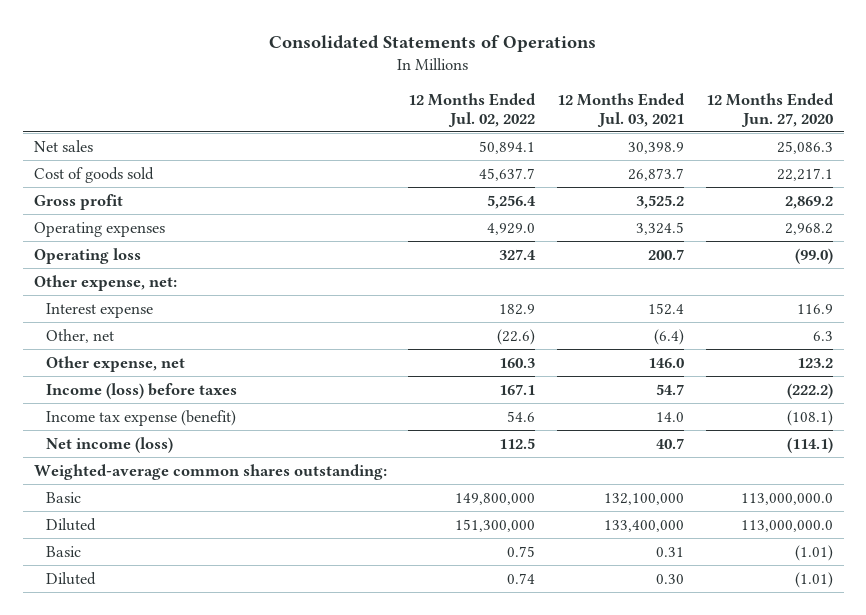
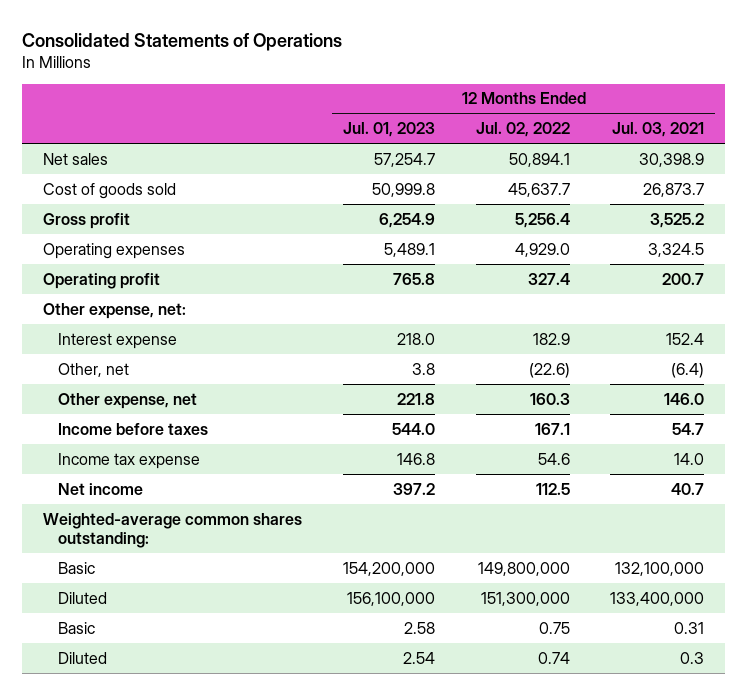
[705,92,834,127] 12 Months Ended Jun. 27, 2020 -> none
none -> [342,122,435,138] Jul. 01, 2023
[33,247,141,264] Operating loss -> [42,272,160,289] Operating profit
[46,382,238,399] Income (loss) before taxes -> [58,422,209,435] Income before taxes
[46,409,237,426] Income tax expense (benefit) -> [58,452,201,469] Income tax expense
[46,436,174,453] Net income (loss) -> [58,482,144,495] Net income
[656,573,685,584] 0.30 -> [680,651,705,664] 0.3

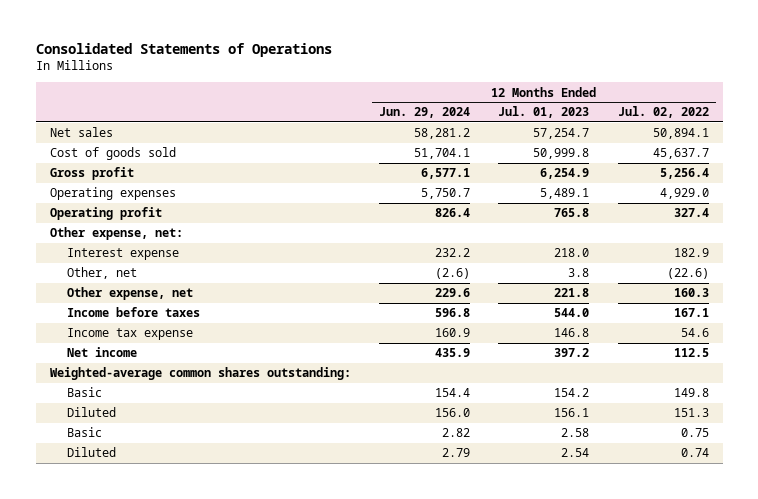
[612,122,705,138] Jul. 03, 2021 -> none
none -> [379,107,471,119] Jun. 29, 2024
[342,561,435,576] 154,200,000 -> [554,388,590,398] 154.2
[477,561,570,576] 149,800,000 -> [673,388,709,398] 149.8
[346,591,435,606] 156,100,000 -> [554,408,590,418] 156.1
[480,591,570,606] 151,300,000 -> [673,408,709,418] 151.3

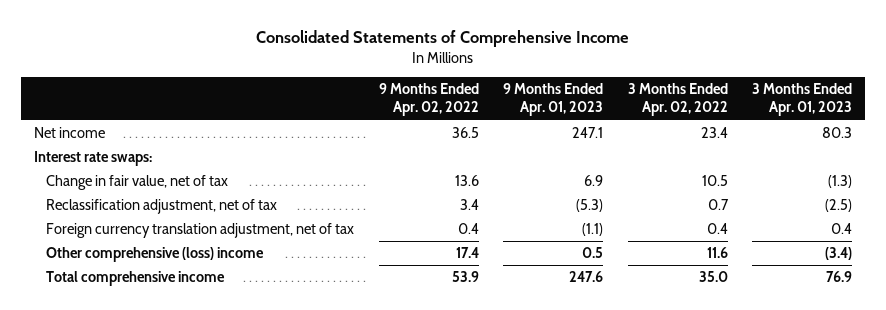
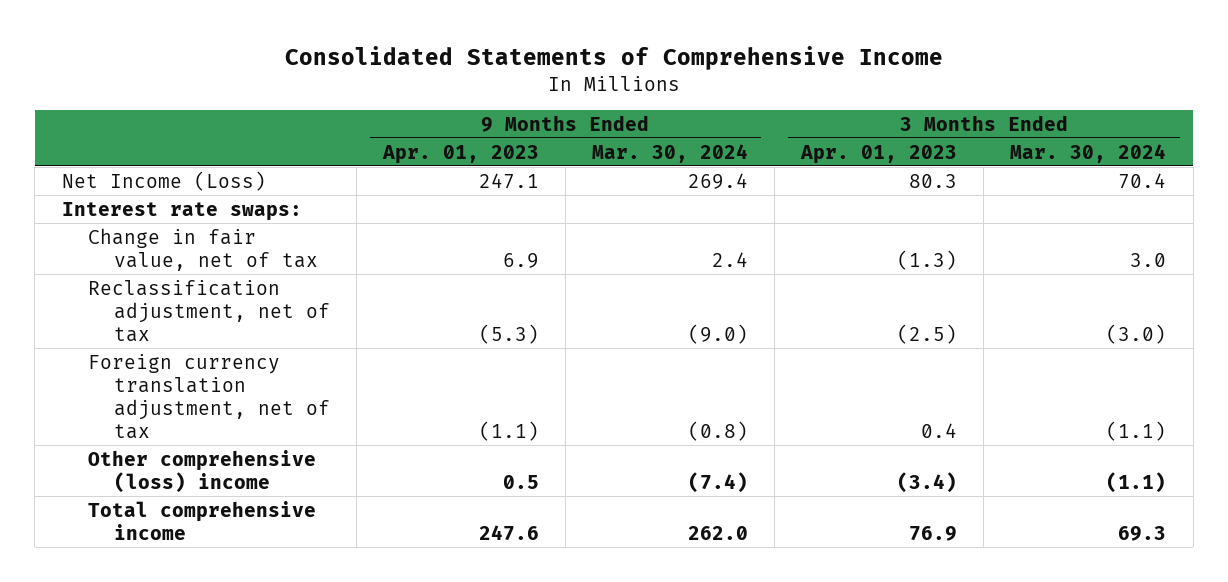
[378,83,479,117] 9 Months Ended Apr. 02, 2022 -> none
[627,83,728,117] 3 Months Ended Apr. 02, 2022 -> none
none -> [592,143,749,163] Mar. 30, 2024
none -> [1010,143,1167,163] Mar. 30, 2024
[33,127,105,139] Net income -> [61,170,266,191] Net Income (Loss)

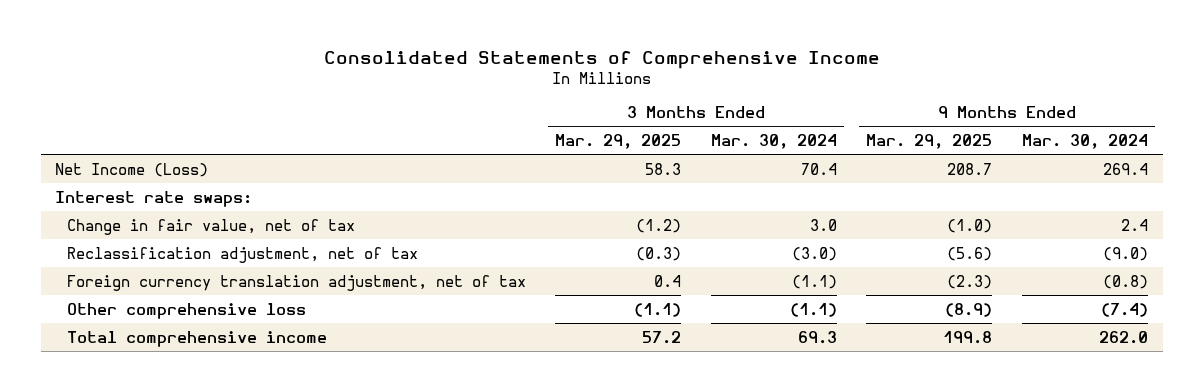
[381,144,539,164] Apr. 01, 2023 -> none
[800,144,958,164] Apr. 01, 2023 -> none
none -> [555,133,682,149] Mar. 29, 2025
none -> [866,133,993,149] Mar. 29, 2025
[87,449,316,493] Other comprehensive (loss) income -> [66,302,306,319] Other comprehensive loss

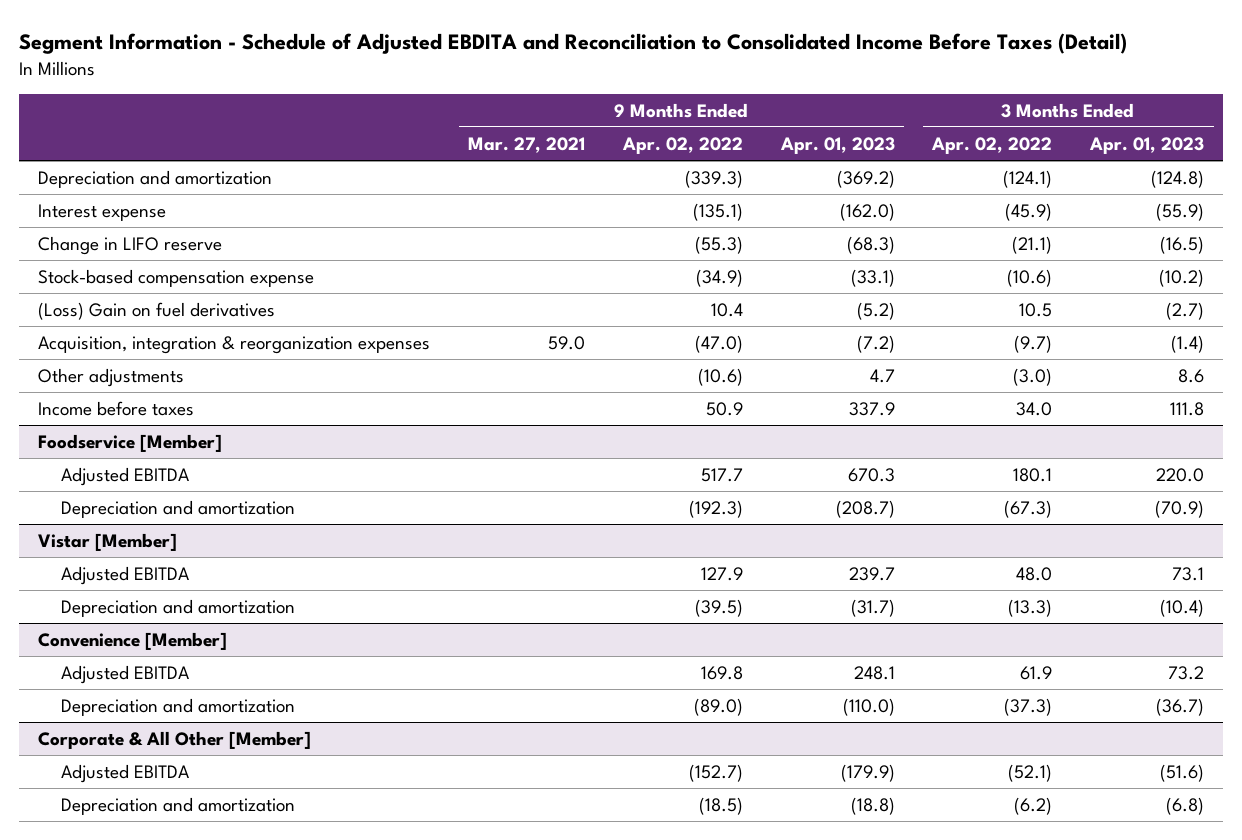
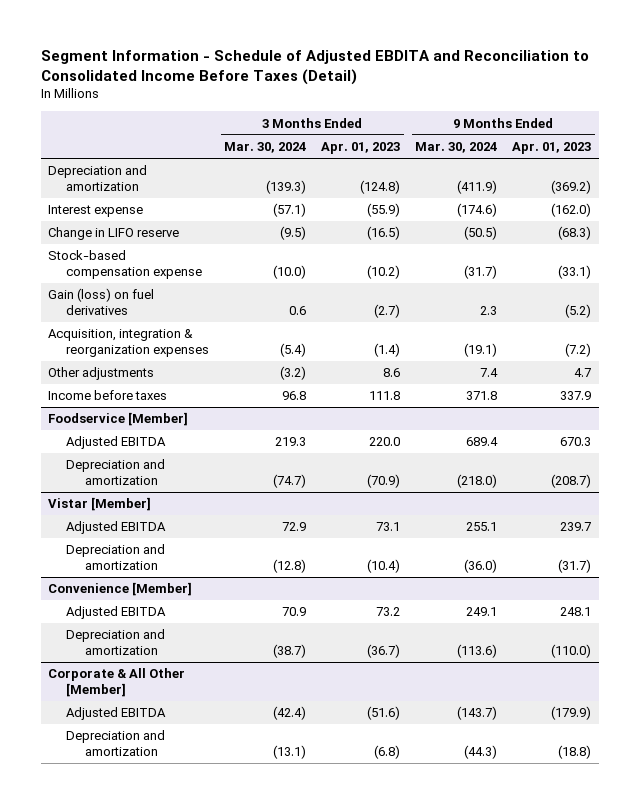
[467,136,585,153] Mar. 27, 2021 -> none
[621,136,743,154] Apr. 02, 2022 -> none
[931,136,1053,154] Apr. 02, 2022 -> none
none -> [224,142,307,154] Mar. 30, 2024
none -> [415,142,498,154] Mar. 30, 2024
[38,301,276,320] (Loss) Gain on fuel derivatives -> [48,288,155,316] Gain (loss) on fuel derivatives

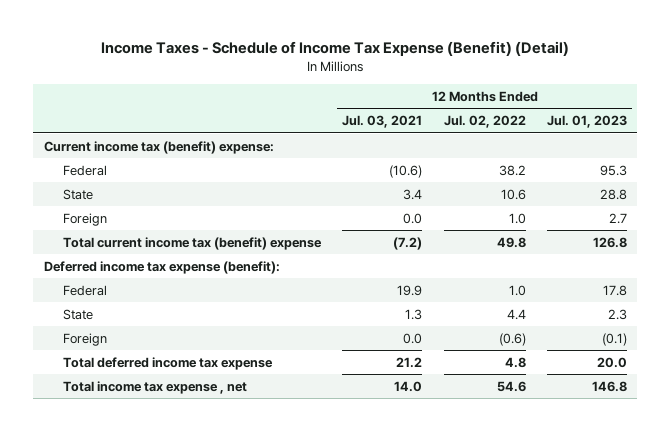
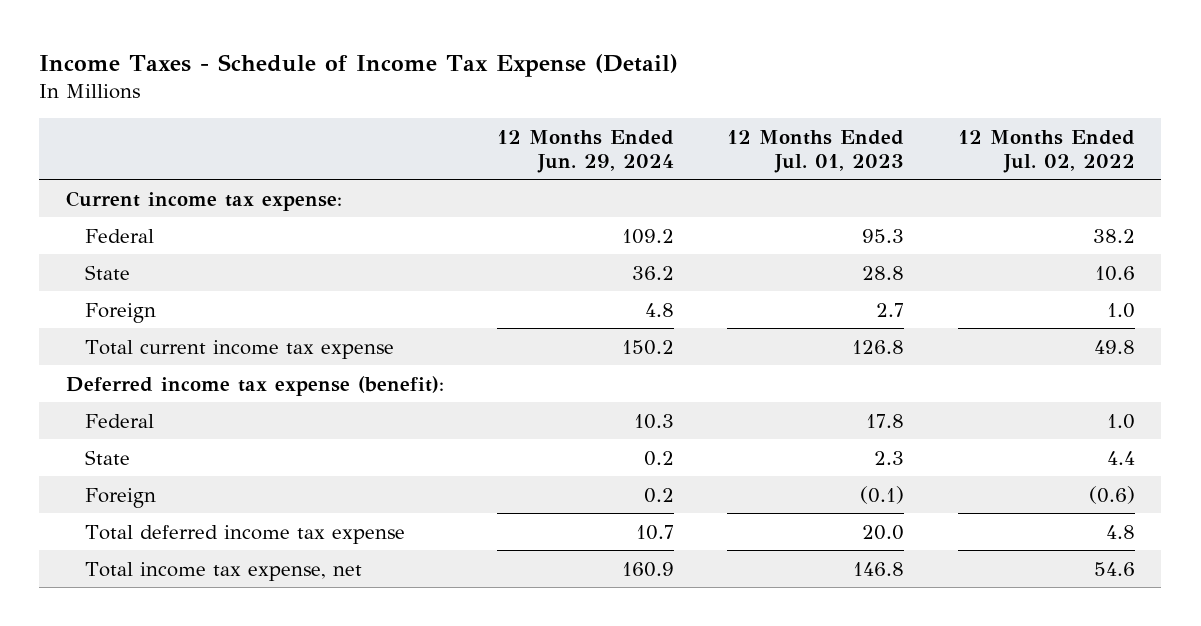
[101,41,570,57] Income Taxes - Schedule of Income Tax Expense (Benefit) (Detail) -> [39,53,679,77] Income Taxes - Schedule of Income Tax Expense (Detail)
[342,114,423,128] Jul. 03, 2021 -> none
none -> [497,129,675,173] 12 Months Ended Jun. 29, 2024
[43,140,274,154] Current income tax (benefit) expense: -> [65,190,342,211] Current income tax expense:
[63,236,323,250] Total current income tax (benefit) expense -> [84,339,394,359] Total current income tax expense
[63,380,248,394] Total income tax expense , net -> [84,561,362,581] Total income tax expense, net

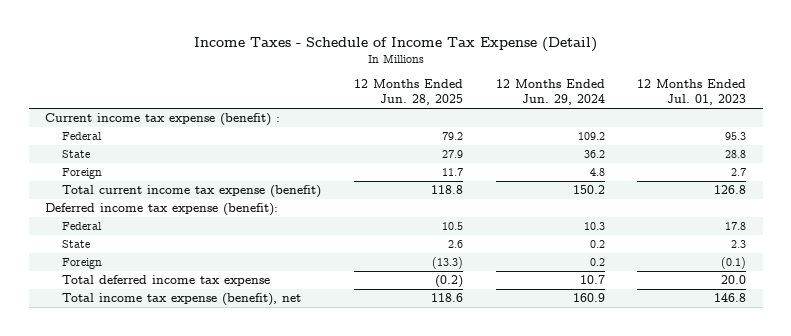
[957,129,1135,173] 12 Months Ended Jul. 02, 2022 -> none
none -> [354,78,464,106] 12 Months Ended Jun. 28, 2025
[65,190,342,211] Current income tax expense: -> [44,113,280,127] Current income tax expense (benefit) :
[84,339,394,359] Total current income tax expense -> [62,185,322,199] Total current income tax expense (benefit)
[84,561,362,581] Total income tax expense, net -> [62,293,302,307] Total income tax expense (benefit), net

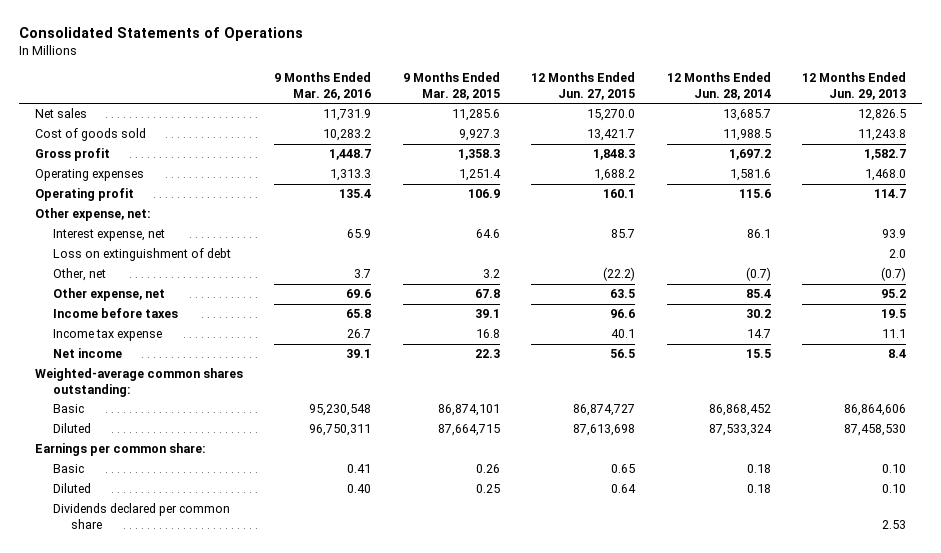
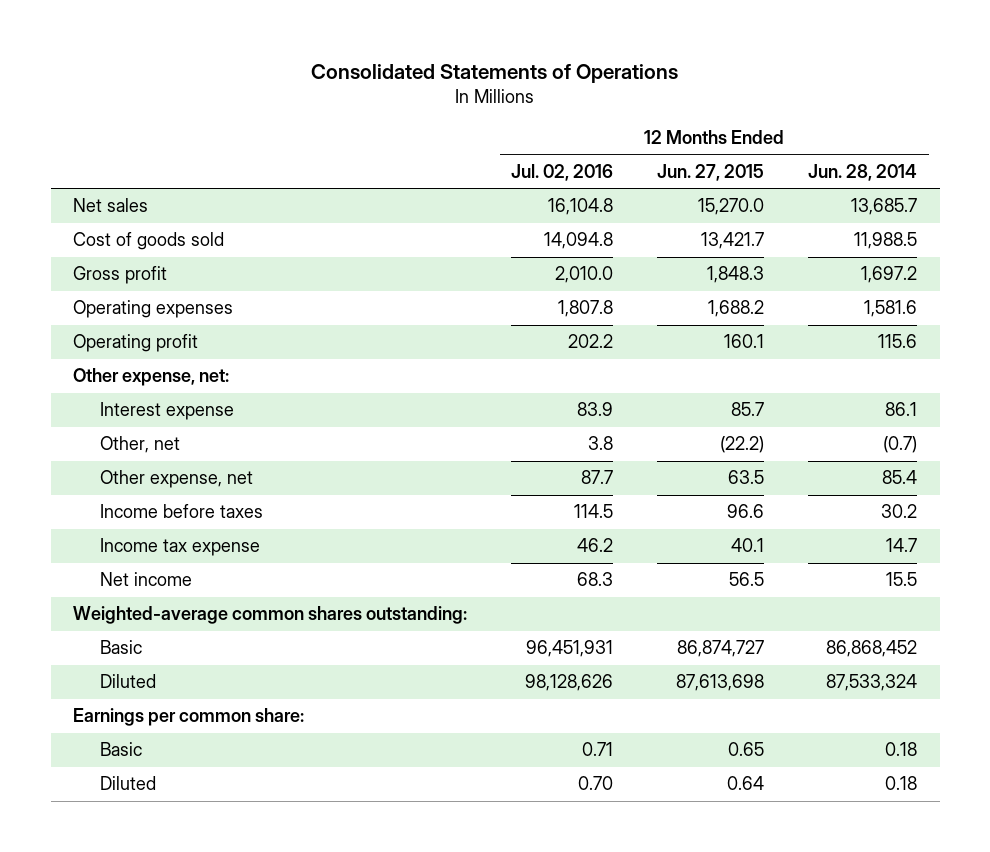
[274,72,372,101] 9 Months Ended Mar. 26, 2016 -> none
[402,72,500,101] 9 Months Ended Mar. 28, 2015 -> none
[802,72,907,101] 12 Months Ended Jun. 29, 2013 -> none
none -> [511,164,614,182] Jul. 02, 2016
[52,248,231,262] Loss on extinguishment of debt -> none
[52,229,165,242] Interest expense, net -> [99,402,234,421] Interest expense
[52,503,230,530] Dividends declared per common share -> none

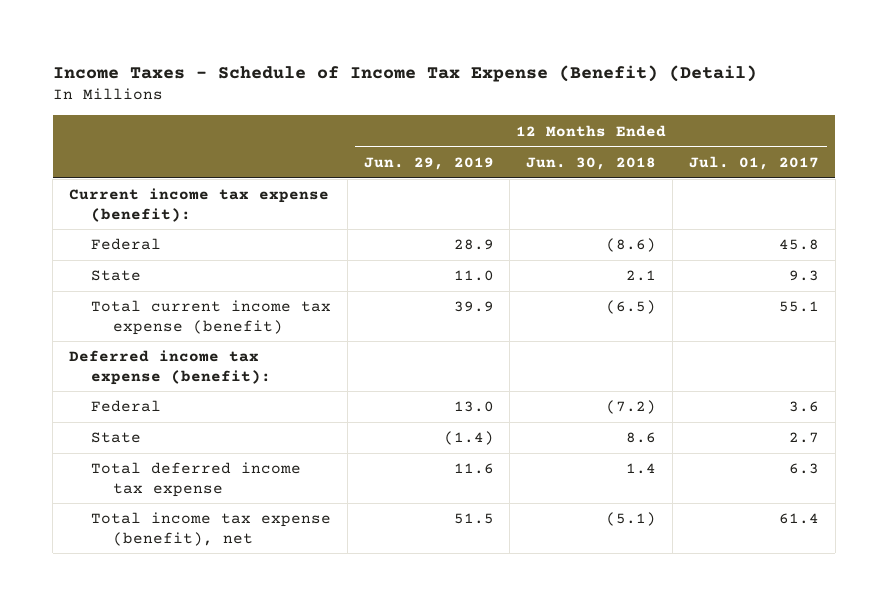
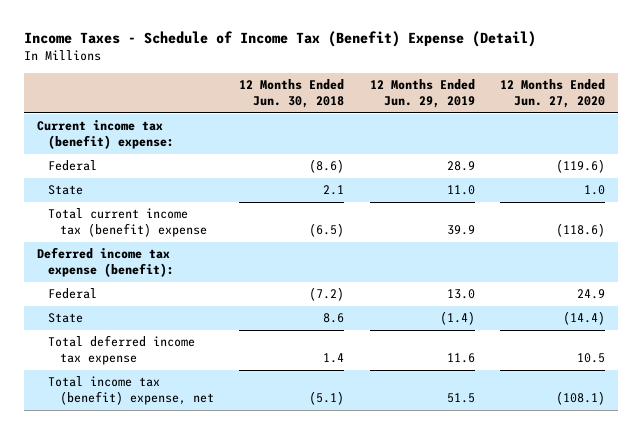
[52,64,757,82] Income Taxes - Schedule of Income Tax Expense (Benefit) (Detail) -> [23,31,536,48] Income Taxes - Schedule of Income Tax (Benefit) Expense (Detail)
[689,155,820,170] Jul. 01, 2017 -> none
none -> [500,78,606,109] 12 Months Ended Jun. 27, 2020
[68,188,329,222] Current income tax expense (benefit): -> [36,120,175,150] Current income tax (benefit) expense:
[90,300,331,335] Total current income tax expense (benefit) -> [48,208,207,238] Total current income tax (benefit) expense
[90,512,331,546] Total income tax expense (benefit), net -> [48,376,214,406] Total income tax (benefit) expense, net

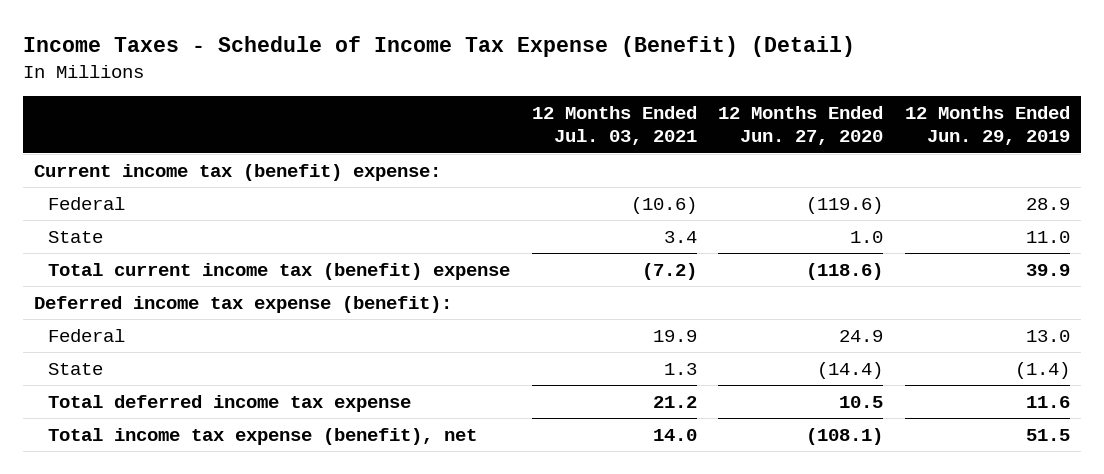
[23,31,536,48] Income Taxes - Schedule of Income Tax (Benefit) Expense (Detail) -> [22,36,855,58] Income Taxes - Schedule of Income Tax Expense (Benefit) (Detail)
[239,78,345,109] 12 Months Ended Jun. 30, 2018 -> none
none -> [531,106,697,146] 12 Months Ended Jul. 03, 2021
[48,376,214,406] Total income tax (benefit) expense, net -> [47,427,477,445] Total income tax expense (benefit), net

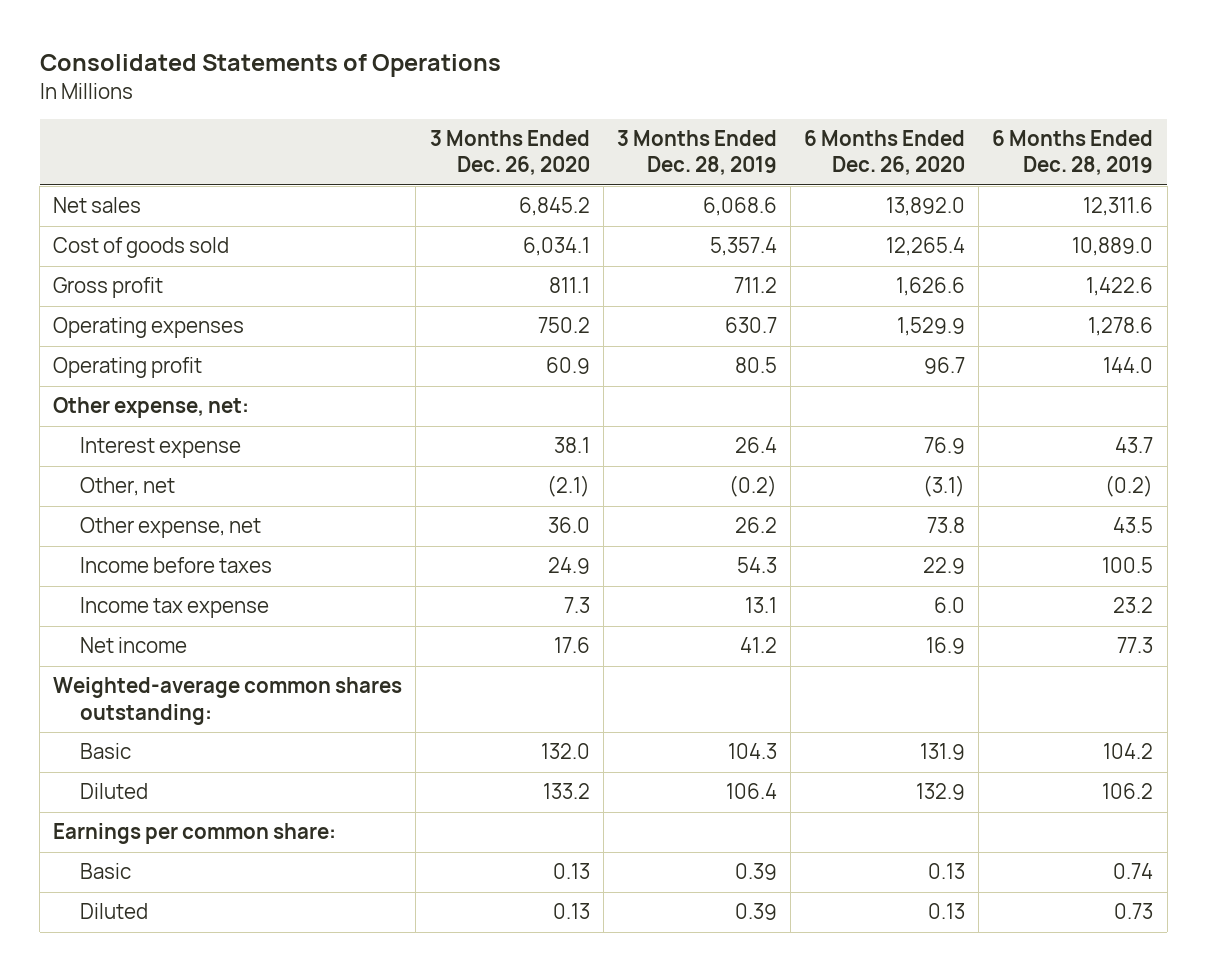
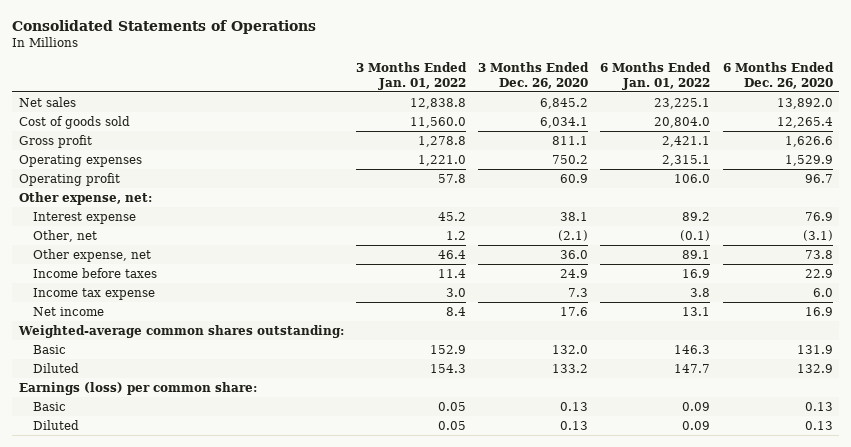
[616,130,777,176] 3 Months Ended Dec. 28, 2019 -> none
[992,130,1154,176] 6 Months Ended Dec. 28, 2019 -> none
none -> [355,62,467,90] 3 Months Ended Jan. 01, 2022
none -> [600,62,712,90] 6 Months Ended Jan. 01, 2022
[53,823,337,845] Earnings per common share: -> [18,381,257,395] Earnings (loss) per common share:

